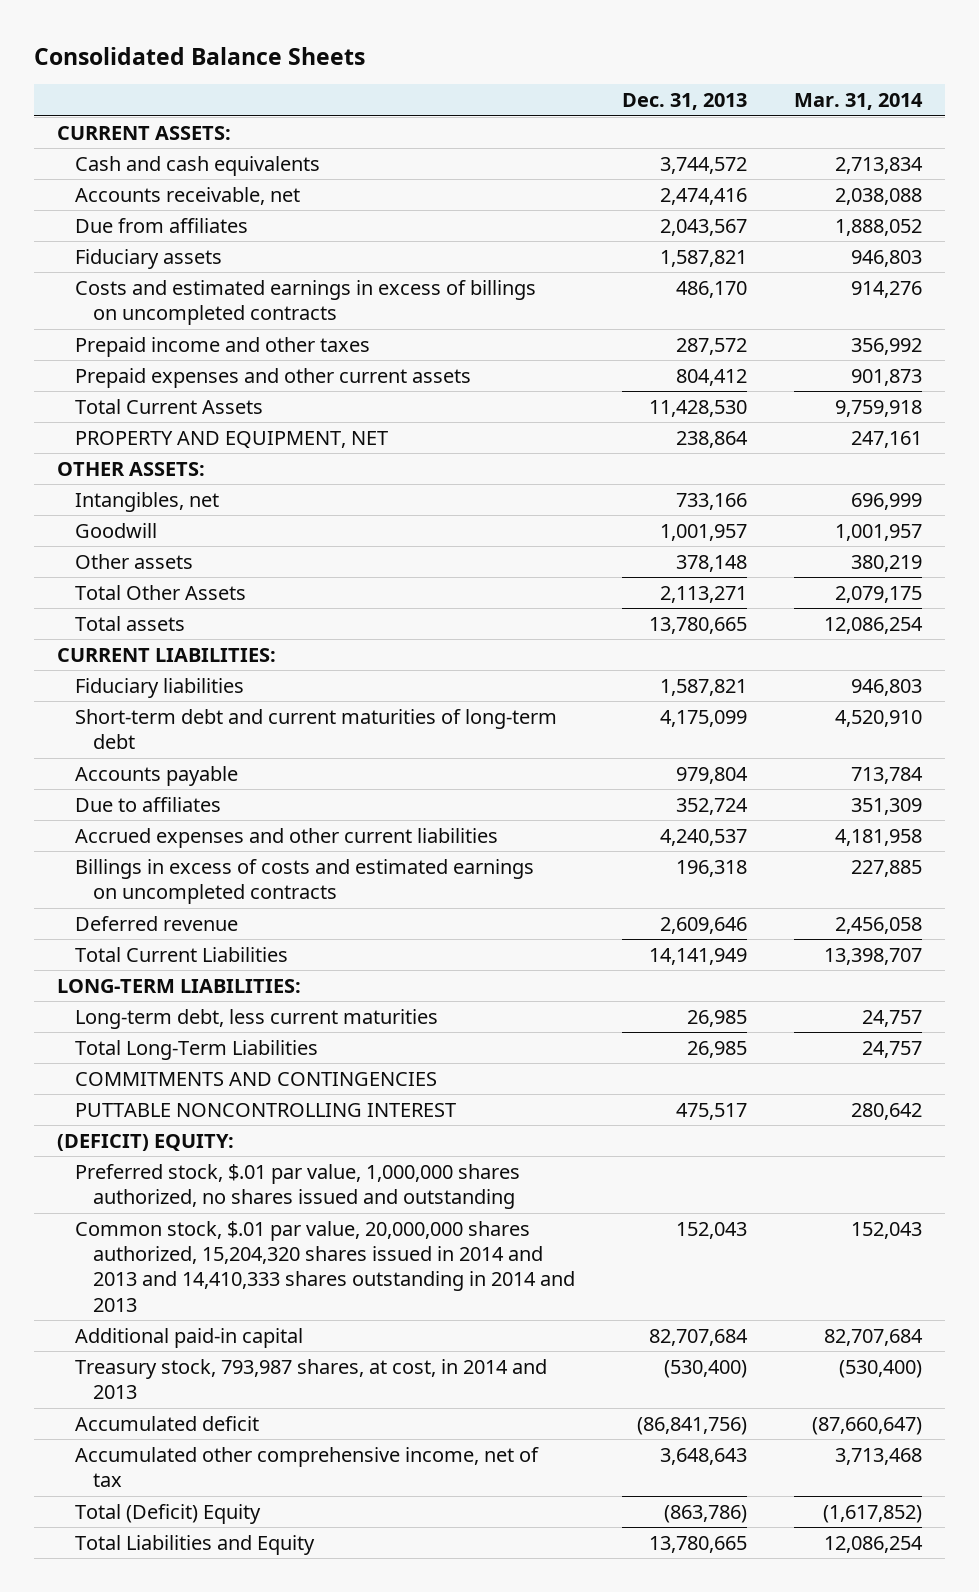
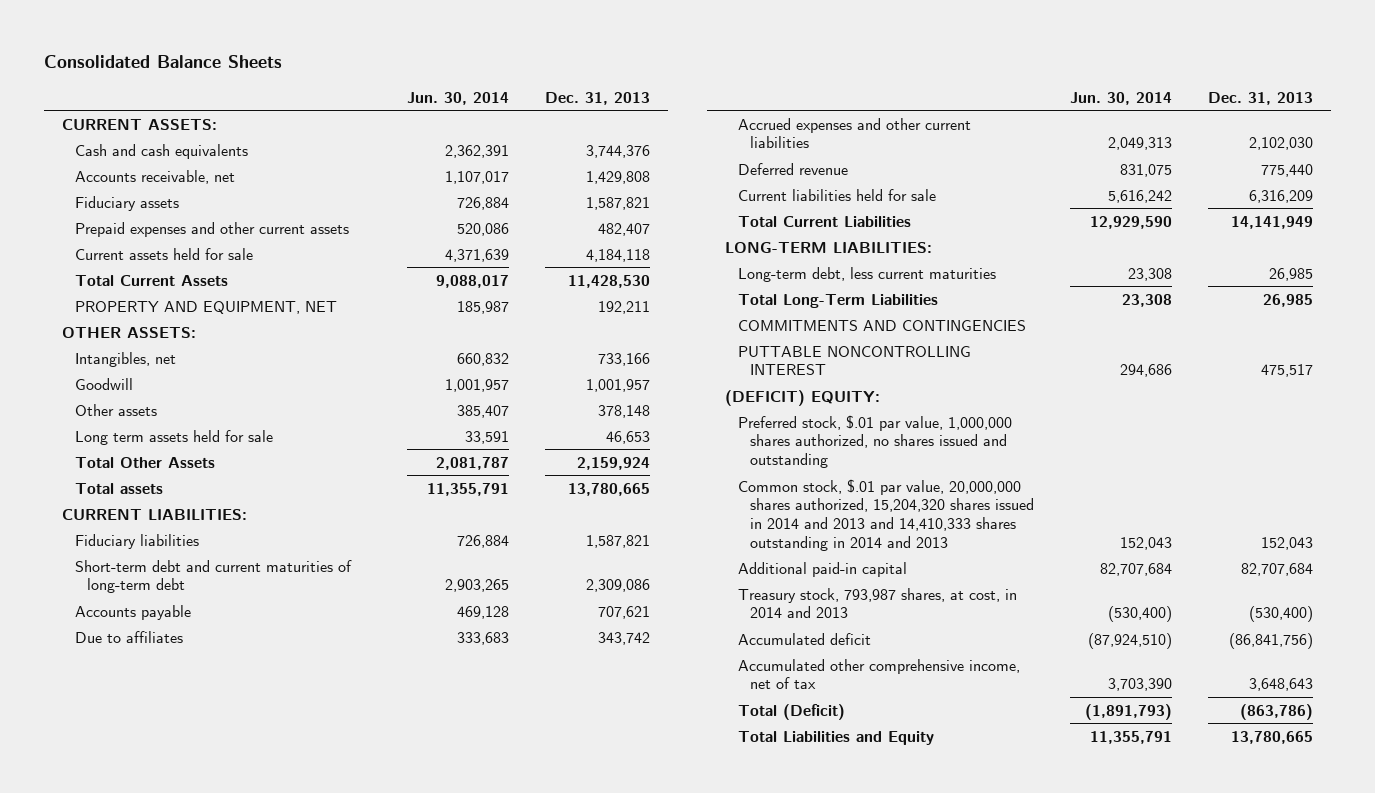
[793,93,923,111] Mar. 31, 2014 -> none
none -> [407,91,510,105] Jun. 30, 2014
[75,217,249,233] Due from affiliates -> none
[659,156,747,174] 3,744,572 -> [585,144,650,158] 3,744,376
[659,187,747,205] 2,474,416 -> [585,170,650,184] 1,429,808
[75,279,537,326] Costs and estimated earnings in excess of billings on uncompleted contracts -> none
[75,336,371,357] Prepaid income and other taxes -> none
[675,368,747,386] 804,412 -> [597,222,650,236] 482,407
none -> [74,247,253,260] Current assets held for sale
[675,430,748,448] 238,864 -> [597,300,650,314] 192,211
none -> [74,429,273,445] Long term assets held for sale
[659,585,747,603] 2,113,271 -> [576,456,650,470] 2,159,924
[75,858,535,905] Billings in excess of costs and estimated earnings on uncompleted contracts -> none
[659,709,747,727] 4,175,099 -> [585,579,650,593] 2,309,086
[675,766,748,784] 979,804 -> [597,605,650,619] 707,621
[675,797,748,815] 352,724 -> [597,631,650,645] 343,742
[659,828,747,846] 4,240,537 -> [1248,137,1313,151] 2,102,030
[659,916,747,934] 2,609,646 -> [1260,163,1313,177] 775,440
none -> [737,188,936,201] Current liabilities held for sale
[75,1503,262,1524] Total (Deficit) Equity -> [737,703,845,720] Total (Deficit)

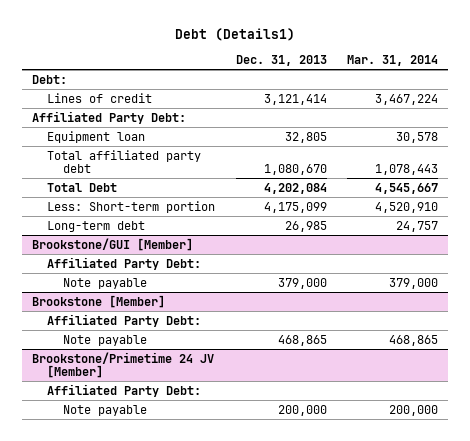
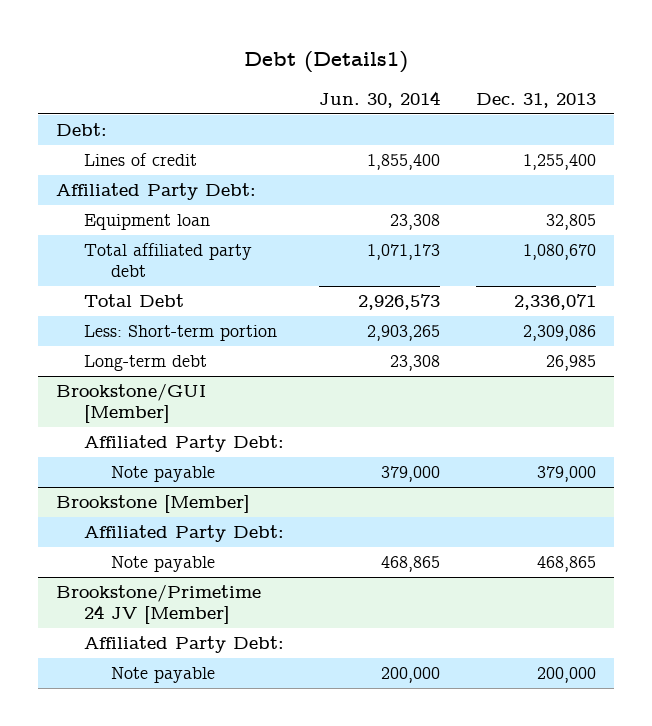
[346,55,438,67] Mar. 31, 2014 -> none
none -> [319,90,441,108] Jun. 30, 2014
[263,93,327,105] 3,121,414 -> [522,154,596,171] 1,255,400
[263,182,327,194] 4,202,084 -> [513,294,596,311] 2,336,071
[263,201,327,213] 4,175,099 -> [522,325,596,342] 2,309,086

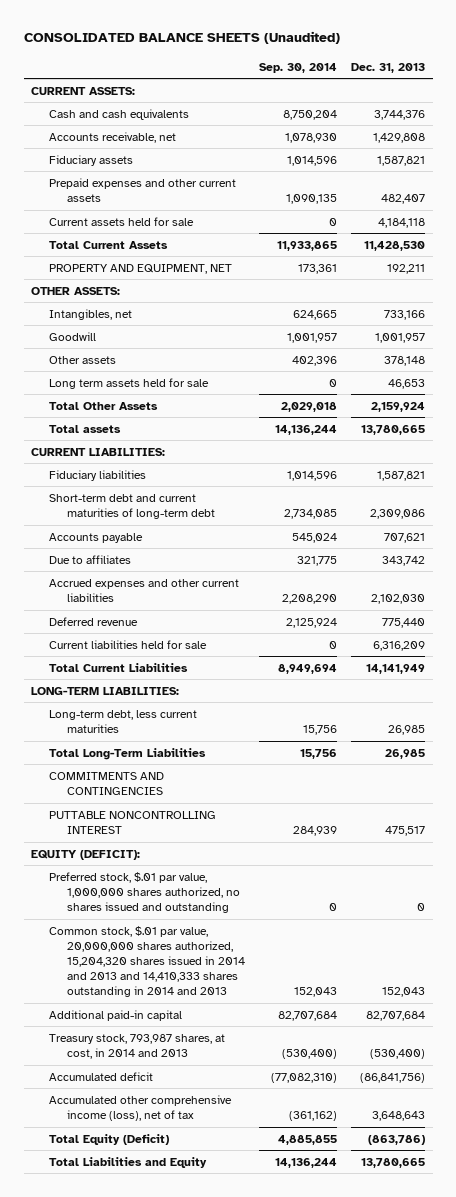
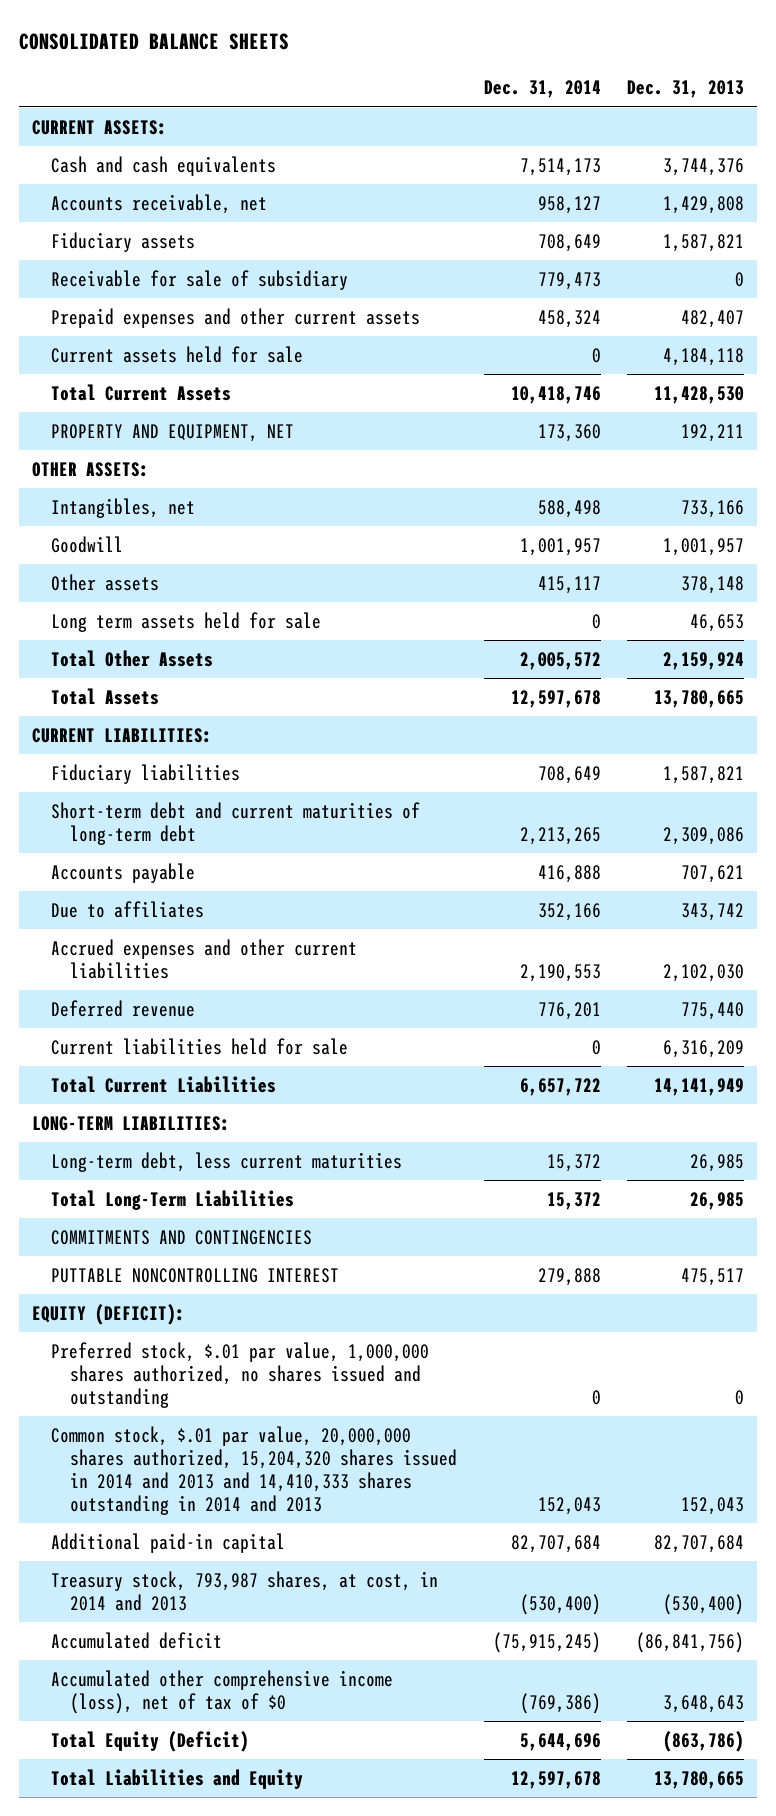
[23,31,340,45] CONSOLIDATED BALANCE SHEETS (Unaudited) -> [18,32,289,50] CONSOLIDATED BALANCE SHEETS
[259,62,338,73] Sep. 30, 2014 -> none
none -> [483,80,601,99] Dec. 31, 2014
none -> [51,269,349,290] Receivable for sale of subsidiary
[48,424,121,433] Total assets -> [51,687,160,705] Total Assets
[48,1094,232,1121] Accumulated other comprehensive income (loss), net of tax -> [51,1669,394,1714] Accumulated other comprehensive income (loss), net of tax of $0

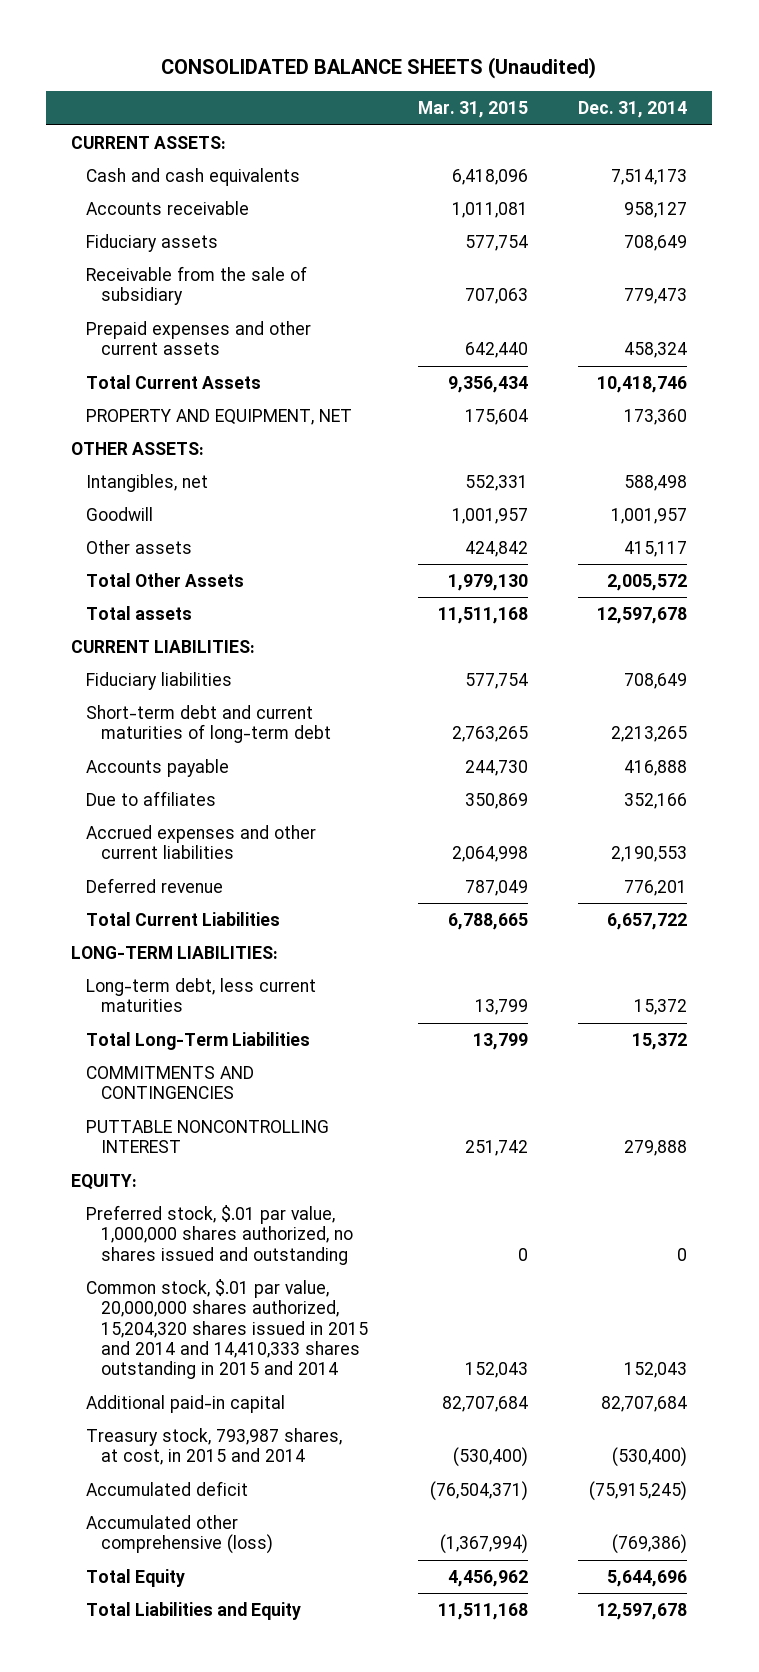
[18,32,289,50] CONSOLIDATED BALANCE SHEETS -> [161,56,597,79] CONSOLIDATED BALANCE SHEETS (Unaudited)
[627,80,745,99] Dec. 31, 2013 -> none
none -> [418,101,529,119] Mar. 31, 2015
[51,193,268,214] Accounts receivable, net -> [86,200,250,215] Accounts receivable
[51,269,349,290] Receivable for sale of subsidiary -> [86,265,308,306] Receivable from the sale of subsidiary
[51,345,304,363] Current assets held for sale -> none
[51,611,322,632] Long term assets held for sale -> none
[51,687,160,705] Total Assets -> [86,605,193,620] Total assets
[51,1037,349,1055] Current liabilities held for sale -> none
[32,1303,186,1325] EQUITY (DEFICIT): -> [71,1173,138,1190] EQUITY:
[51,1425,458,1516] Common stock, $.01 par value, 20,000,000 shares authorized, 15,204,320 shares issued in 2014 and 2013 and 14,410,333 shares outstanding in 2014 and 2013 -> [86,1278,369,1380] Common stock, $.01 par value, 20,000,000 shares authorized, 15,204,320 shares issued in 2015 and 2014 and 14,410,333 shares outstanding in 2015 and 2014
[51,1570,439,1611] Treasury stock, 793,987 shares, at cost, in 2014 and 2013 -> [86,1427,343,1466] Treasury stock, 793,987 shares, at cost, in 2015 and 2014
[51,1669,394,1714] Accumulated other comprehensive income (loss), net of tax of $0 -> [86,1514,274,1555] Accumulated other comprehensive (loss)
[51,1730,250,1752] Total Equity (Deficit) -> [86,1568,186,1587] Total Equity

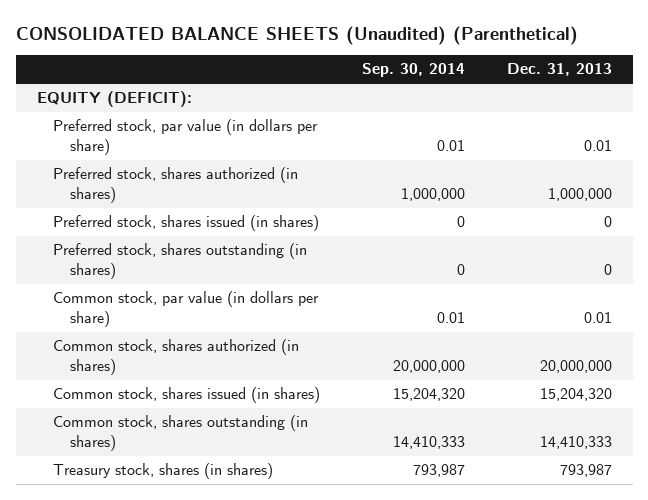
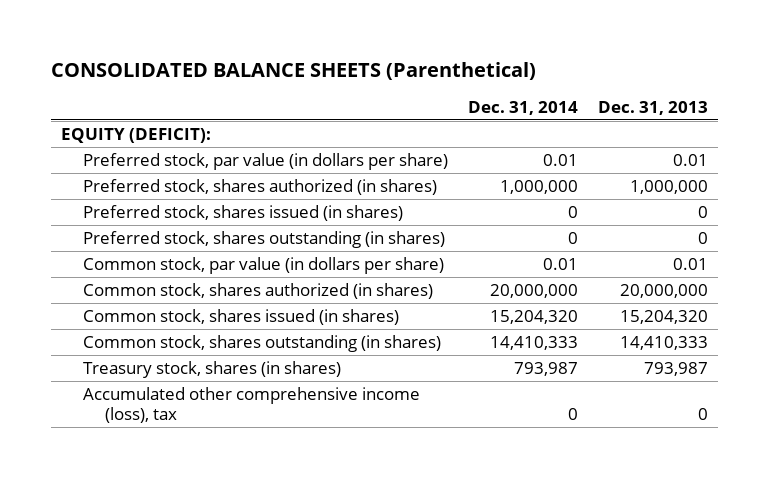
[15,25,578,45] CONSOLIDATED BALANCE SHEETS (Unaudited) (Parenthetical) -> [50,61,536,80] CONSOLIDATED BALANCE SHEETS (Parenthetical)
[362,63,466,78] Sep. 30, 2014 -> none
none -> [467,100,578,115] Dec. 31, 2014
none -> [83,386,421,423] Accumulated other comprehensive income (loss), tax

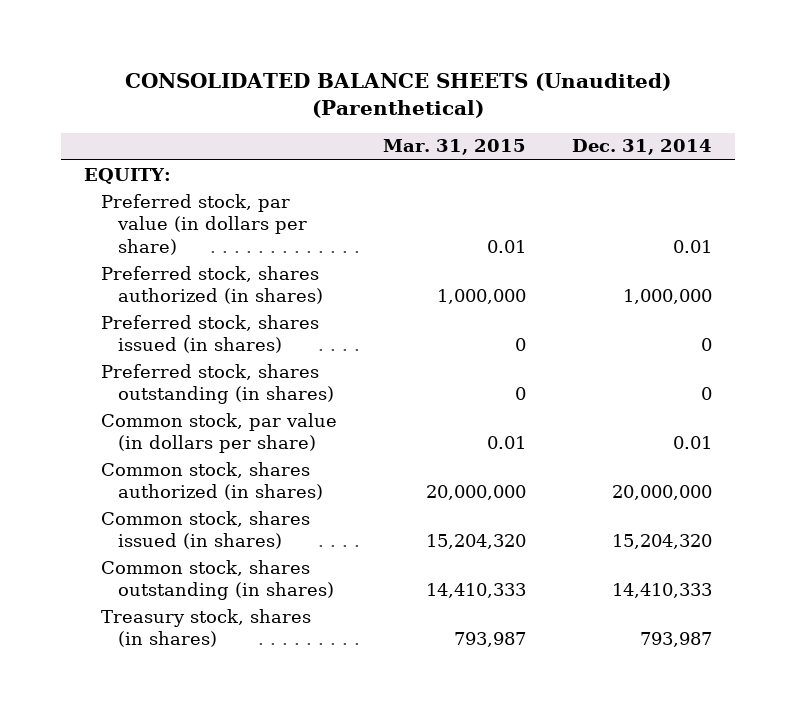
[50,61,536,80] CONSOLIDATED BALANCE SHEETS (Parenthetical) -> [124,72,671,119] CONSOLIDATED BALANCE SHEETS (Unaudited) (Parenthetical)
[597,100,708,115] Dec. 31, 2013 -> none
none -> [382,139,526,156] Mar. 31, 2015
[60,127,211,143] EQUITY (DEFICIT): -> [83,167,171,184] EQUITY:
[83,386,421,423] Accumulated other comprehensive income (loss), tax -> none

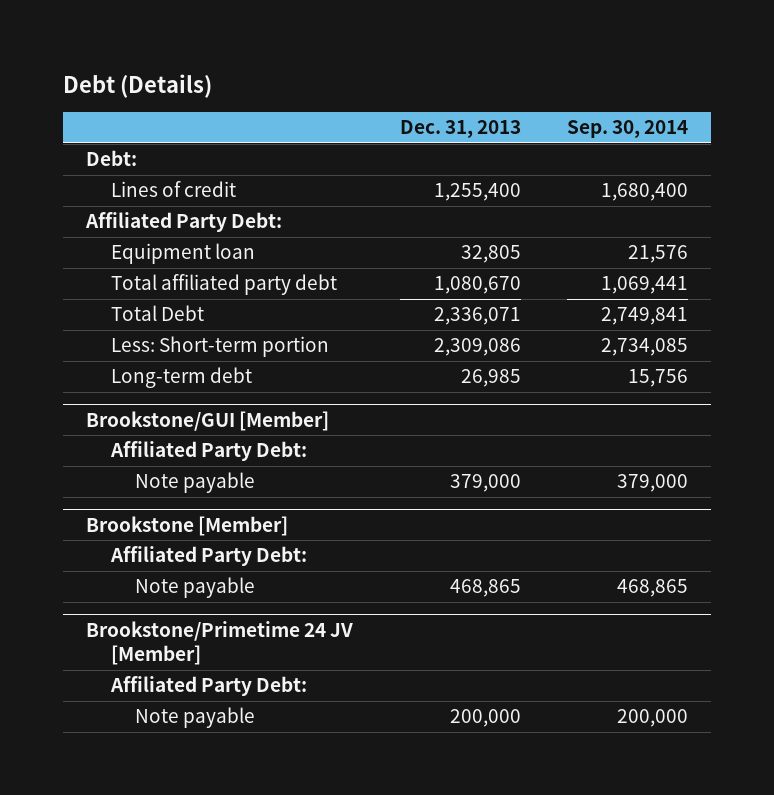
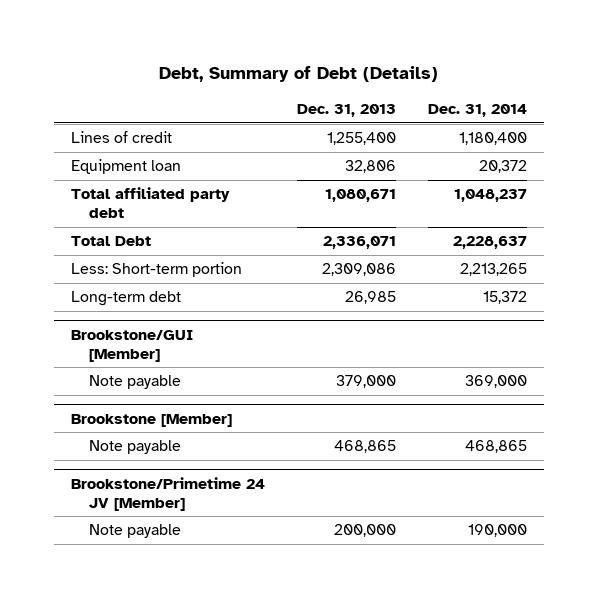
[62,73,212,98] Debt (Details) -> [159,65,439,82] Debt, Summary of Debt (Details)
[567,120,689,139] Sep. 30, 2014 -> none
none -> [428,103,528,117] Dec. 31, 2014
[86,150,138,167] Debt: -> none
[85,212,283,233] Affiliated Party Debt: -> none
[460,245,521,264] 32,805 -> [345,160,397,174] 32,806
[433,276,521,295] 1,080,670 -> [325,189,397,203] 1,080,671
[109,441,307,462] Affiliated Party Debt: -> none
[109,546,307,567] Affiliated Party Debt: -> none
[109,676,307,697] Affiliated Party Debt: -> none

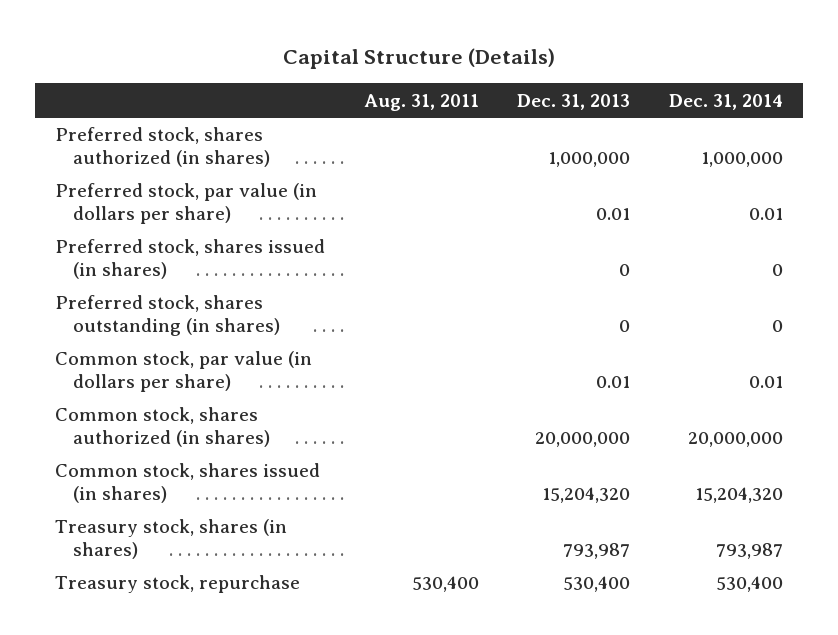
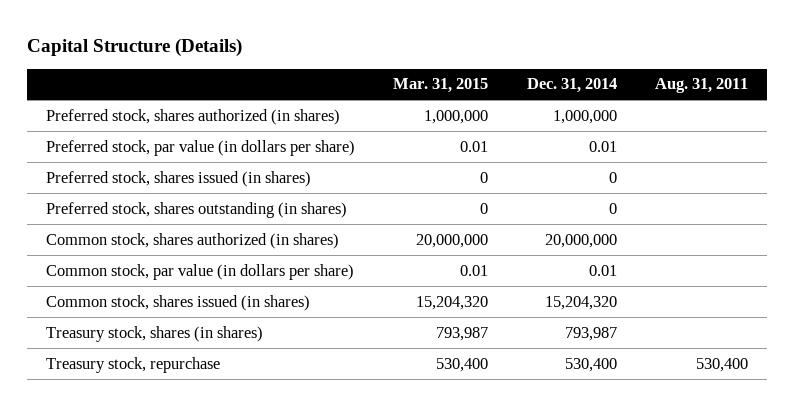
[517,93,631,110] Dec. 31, 2013 -> none
none -> [393,78,489,94] Mar. 31, 2015
[54,351,312,392] Common stock, par value (in dollars per share) -> [45,263,354,280] Common stock, par value (in dollars per share)

